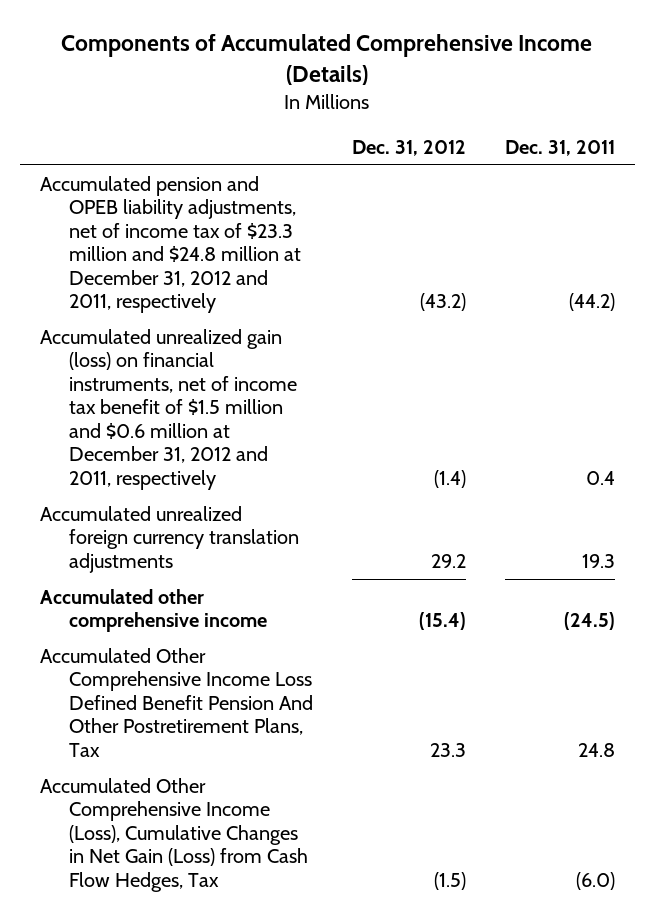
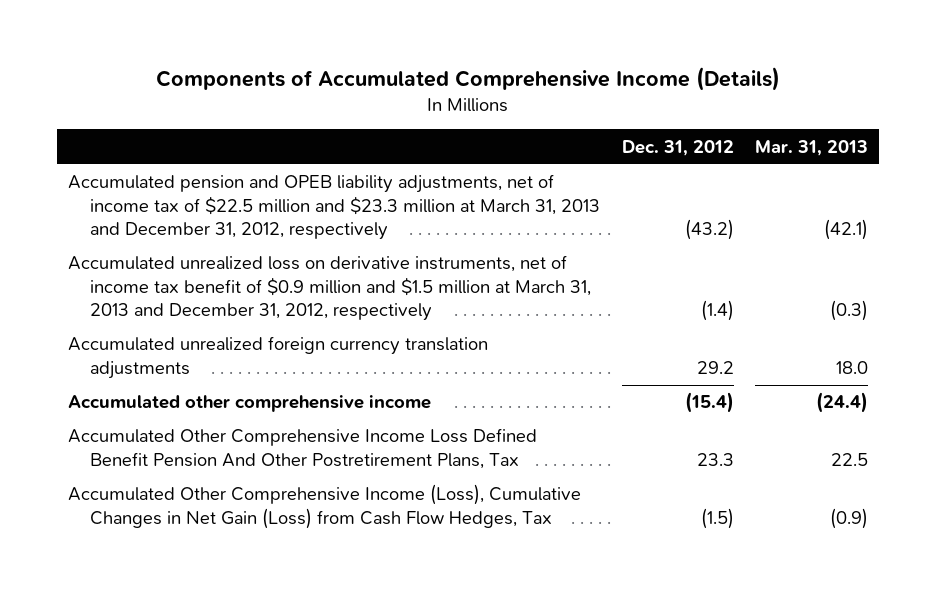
[505,139,616,156] Dec. 31, 2011 -> none
none -> [755,139,869,156] Mar. 31, 2013
[39,175,301,314] Accumulated pension and OPEB liability adjustments, net of income tax of $23.3 million and $24.8 million at December 31, 2012 and 2011, respectively -> [67,174,600,240] Accumulated pension and OPEB liability adjustments, net of income tax of $22.5 million and $23.3 million at March 31, 2013 and December 31, 2012, respectively
[39,328,297,490] Accumulated unrealized gain (loss) on financial instruments, net of income tax benefit of $1.5 million and $0.6 million at December 31, 2012 and 2011, respectively -> [67,255,591,321] Accumulated unrealized loss on derivative instruments, net of income tax benefit of $0.9 million and $1.5 million at March 31, 2013 and December 31, 2012, respectively

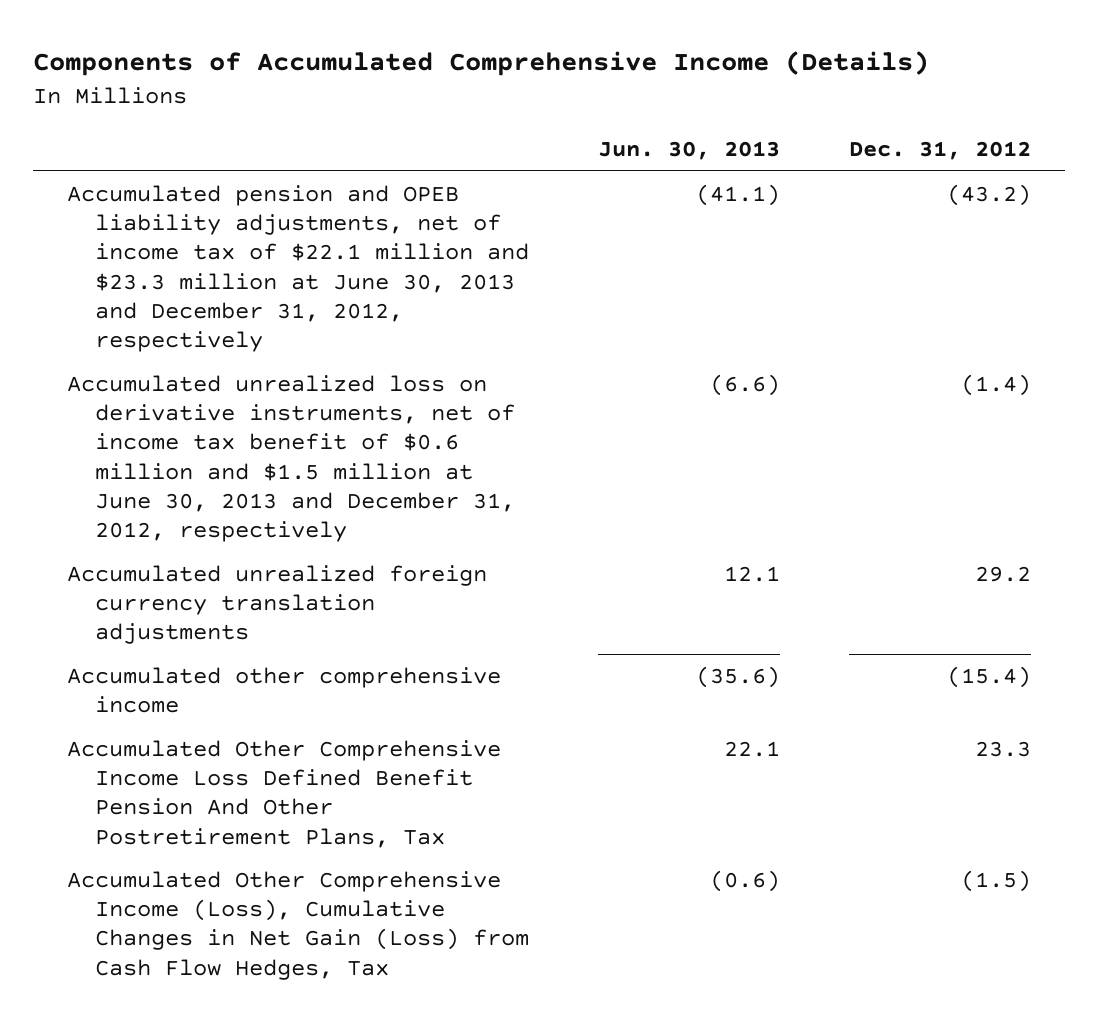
[755,139,869,156] Mar. 31, 2013 -> none
none -> [597,140,780,160] Jun. 30, 2013
[67,174,600,240] Accumulated pension and OPEB liability adjustments, net of income tax of $22.5 million and $23.3 million at March 31, 2013 and December 31, 2012, respectively -> [67,185,530,352] Accumulated pension and OPEB liability adjustments, net of income tax of $22.1 million and $23.3 million at June 30, 2013 and December 31, 2012, respectively
[67,255,591,321] Accumulated unrealized loss on derivative instruments, net of income tax benefit of $0.9 million and $1.5 million at March 31, 2013 and December 31, 2012, respectively -> [67,375,516,542] Accumulated unrealized loss on derivative instruments, net of income tax benefit of $0.6 million and $1.5 million at June 30, 2013 and December 31, 2012, respectively

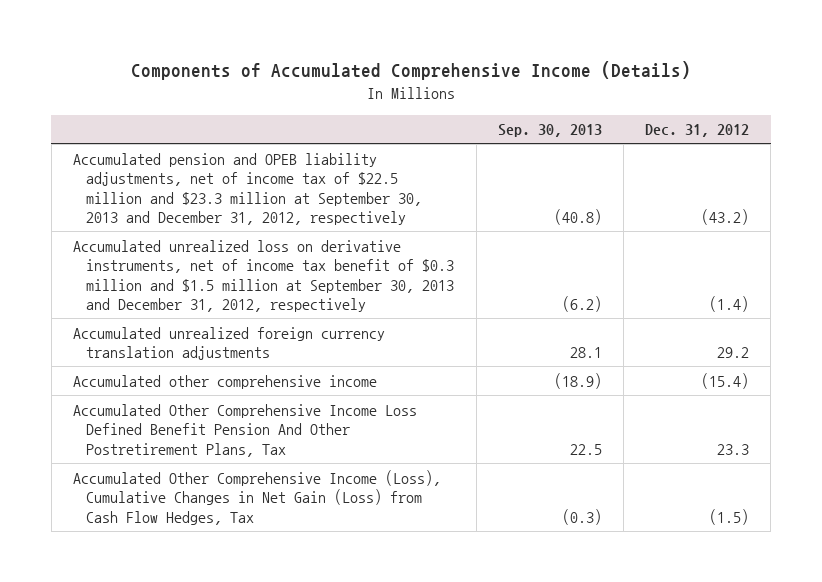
[597,140,780,160] Jun. 30, 2013 -> none
none -> [497,124,602,138] Sep. 30, 2013
[67,185,530,352] Accumulated pension and OPEB liability adjustments, net of income tax of $22.1 million and $23.3 million at June 30, 2013 and December 31, 2012, respectively -> [73,152,423,226] Accumulated pension and OPEB liability adjustments, net of income tax of $22.5 million and $23.3 million at September 30, 2013 and December 31, 2012, respectively
[67,375,516,542] Accumulated unrealized loss on derivative instruments, net of income tax benefit of $0.6 million and $1.5 million at June 30, 2013 and December 31, 2012, respectively -> [73,239,455,313] Accumulated unrealized loss on derivative instruments, net of income tax benefit of $0.3 million and $1.5 million at September 30, 2013 and December 31, 2012, respectively

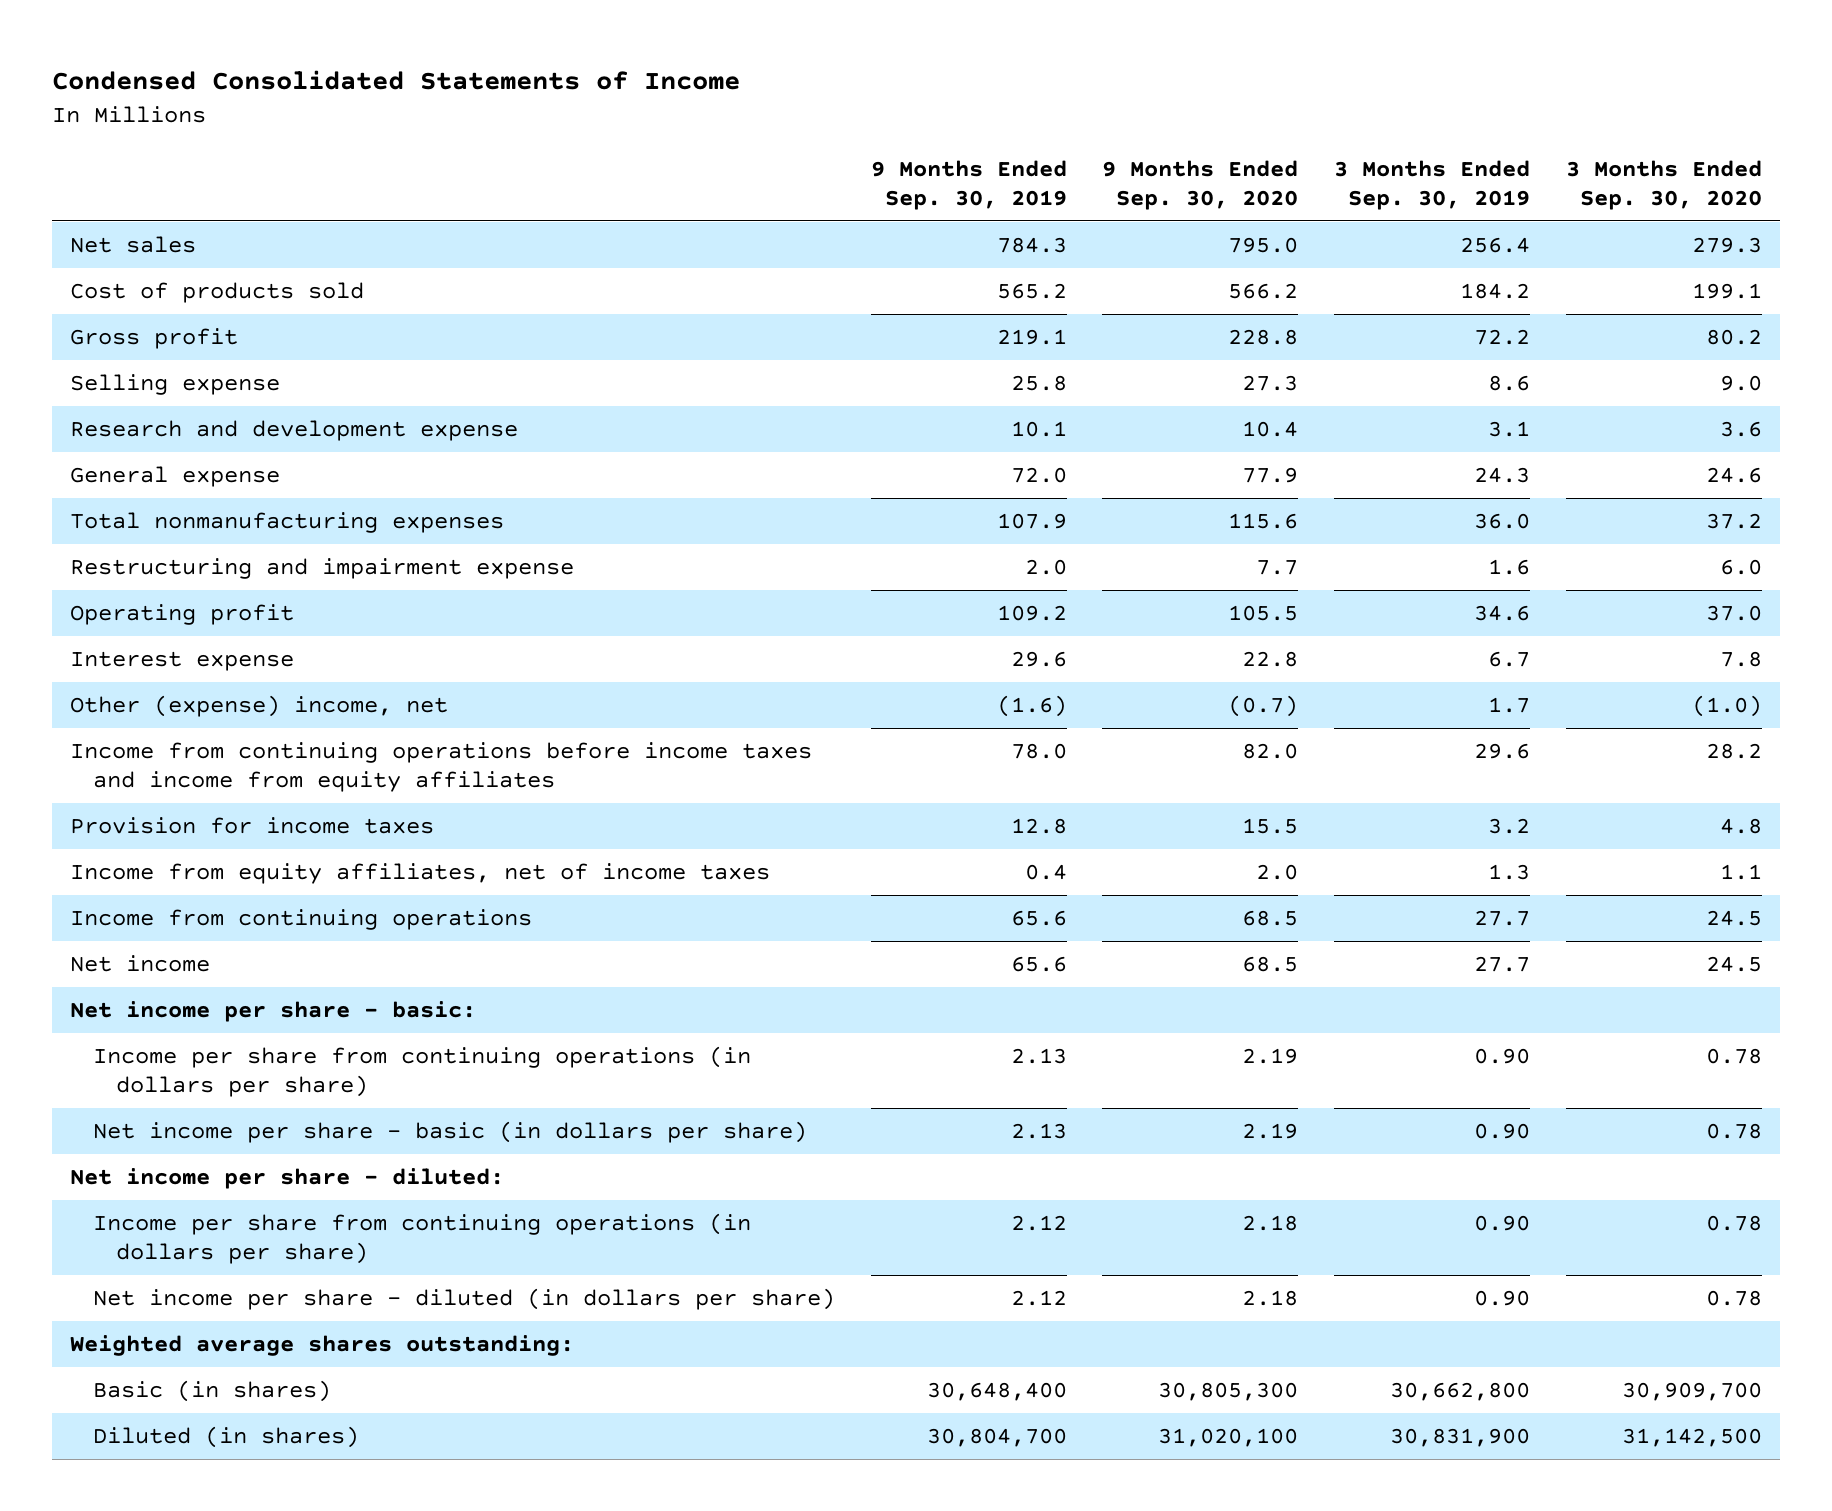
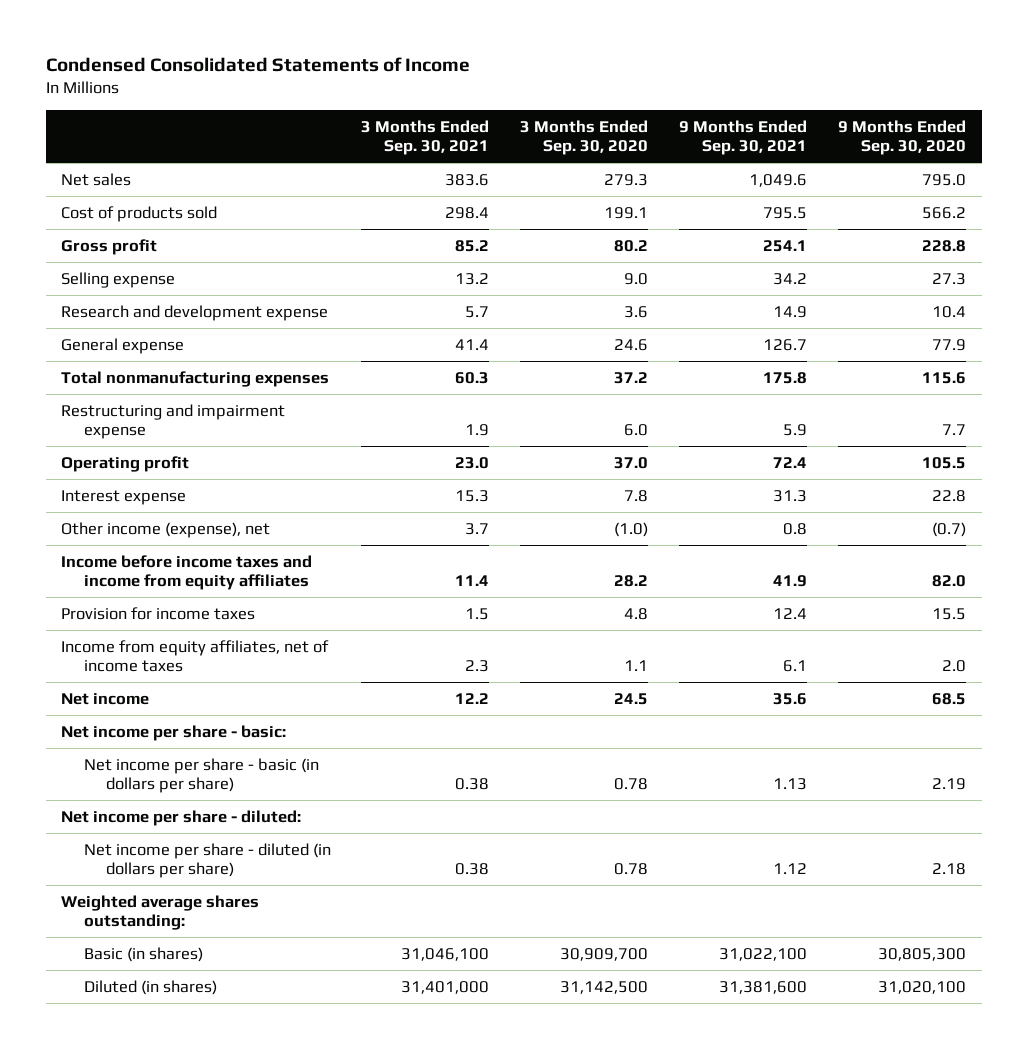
[870,159,1067,211] 9 Months Ended Sep. 30, 2019 -> none
[1334,159,1531,211] 3 Months Ended Sep. 30, 2019 -> none
none -> [361,119,490,156] 3 Months Ended Sep. 30, 2021
none -> [679,119,808,156] 9 Months Ended Sep. 30, 2021
[69,694,448,717] Other (expense) income, net -> [60,521,270,538] Other income (expense), net
[69,741,812,793] Income from continuing operations before income taxes and income from equity affiliates -> [60,554,312,591] Income before income taxes and income from equity affiliates
[69,908,532,930] Income from continuing operations -> none
[92,1045,751,1098] Income per share from continuing operations (in dollars per share) -> none
[92,1212,751,1265] Income per share from continuing operations (in dollars per share) -> none

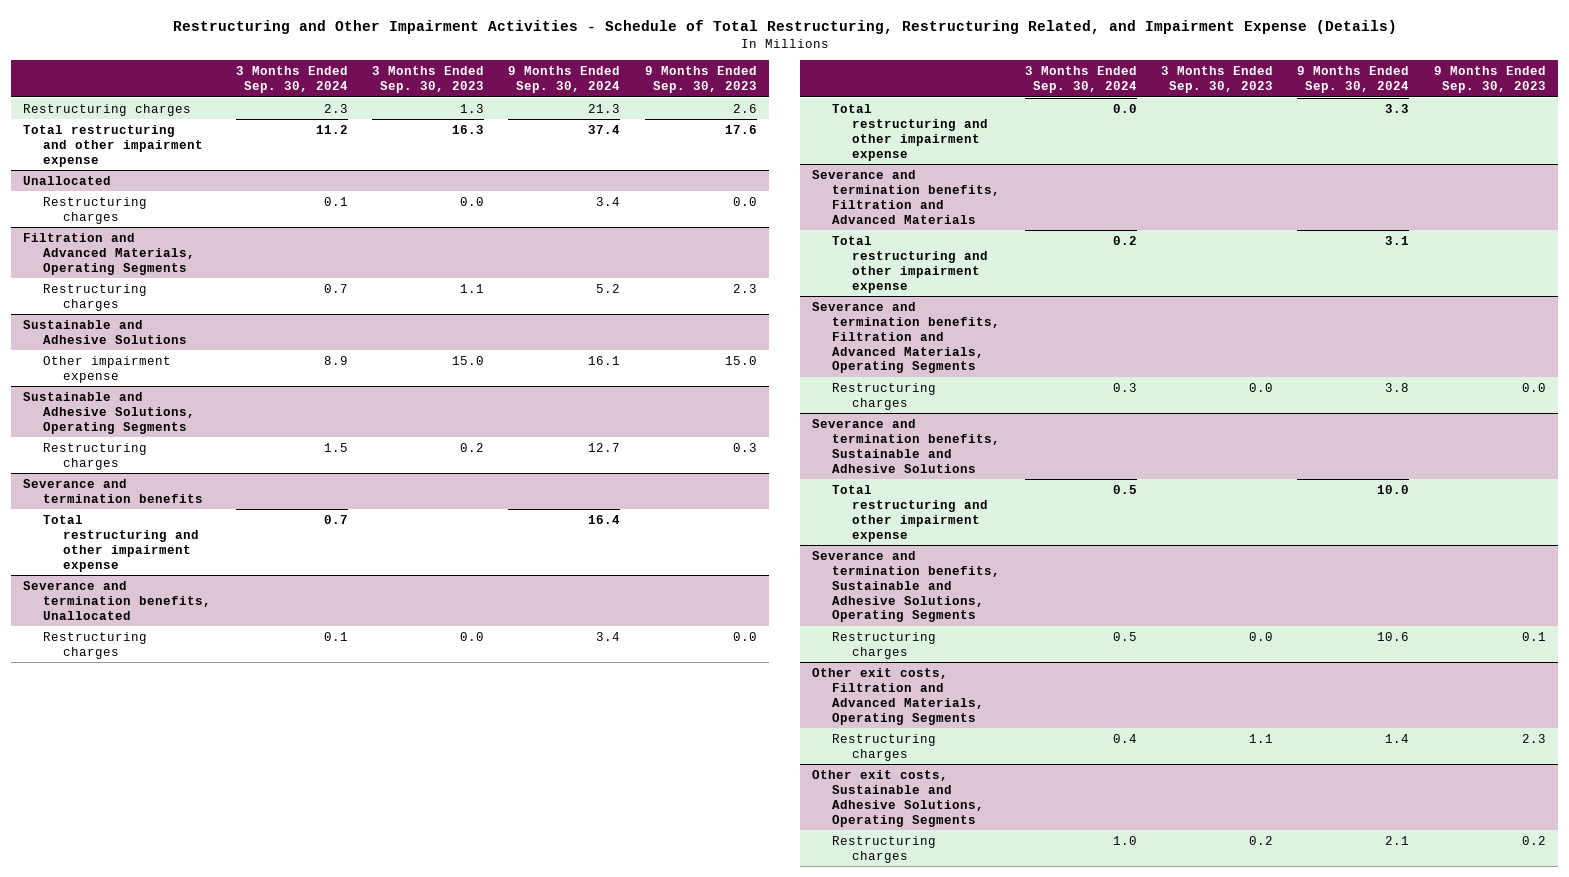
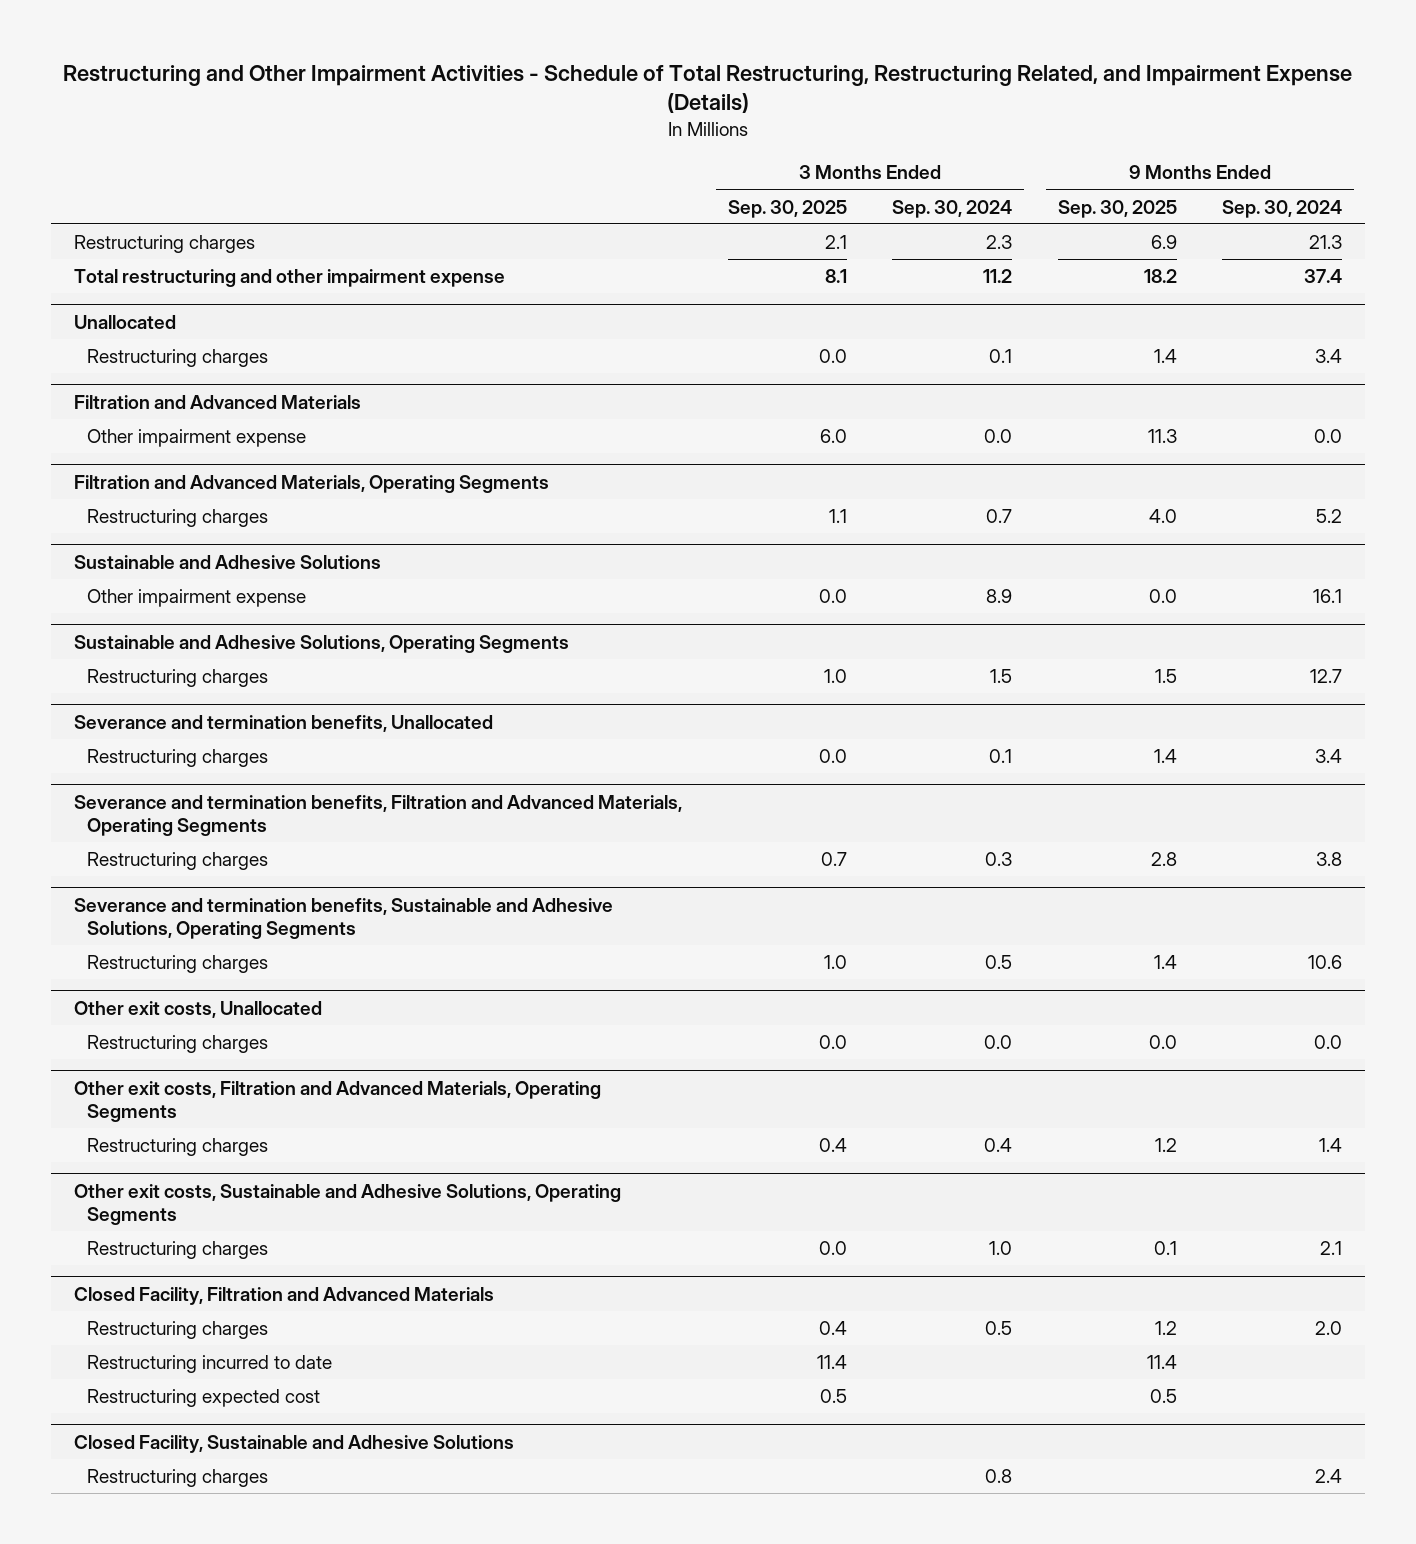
[372,66,485,93] 3 Months Ended Sep. 30, 2023 -> none
[644,66,757,93] 9 Months Ended Sep. 30, 2023 -> none
none -> [727,199,847,218] Sep. 30, 2025
none -> [1057,199,1177,218] Sep. 30, 2025
none -> [74,394,362,409] Filtration and Advanced Materials
none -> [87,429,307,448] Other impairment expense
[23,478,204,503] Severance and termination benefits -> none
[43,514,200,572] Total restructuring and other impairment expense -> none
[832,103,989,161] Total restructuring and other impairment expense -> none
[812,169,1001,224] Severance and termination benefits, Filtration and Advanced Materials -> none
[832,235,989,293] Total restructuring and other impairment expense -> none
[812,418,1001,473] Severance and termination benefits, Sustainable and Adhesive Solutions -> none
[832,484,989,542] Total restructuring and other impairment expense -> none
none -> [74,1000,323,1018] Other exit costs, Unallocated
none -> [87,1035,269,1054] Restructuring charges
none -> [74,1286,495,1305] Closed Facility, Filtration and Advanced Materials
none -> [87,1321,269,1340] Restructuring charges
none -> [87,1355,333,1374] Restructuring incurred to date
none -> [87,1389,321,1408] Restructuring expected cost
none -> [74,1434,515,1453] Closed Facility, Sustainable and Adhesive Solutions
none -> [87,1469,269,1488] Restructuring charges

